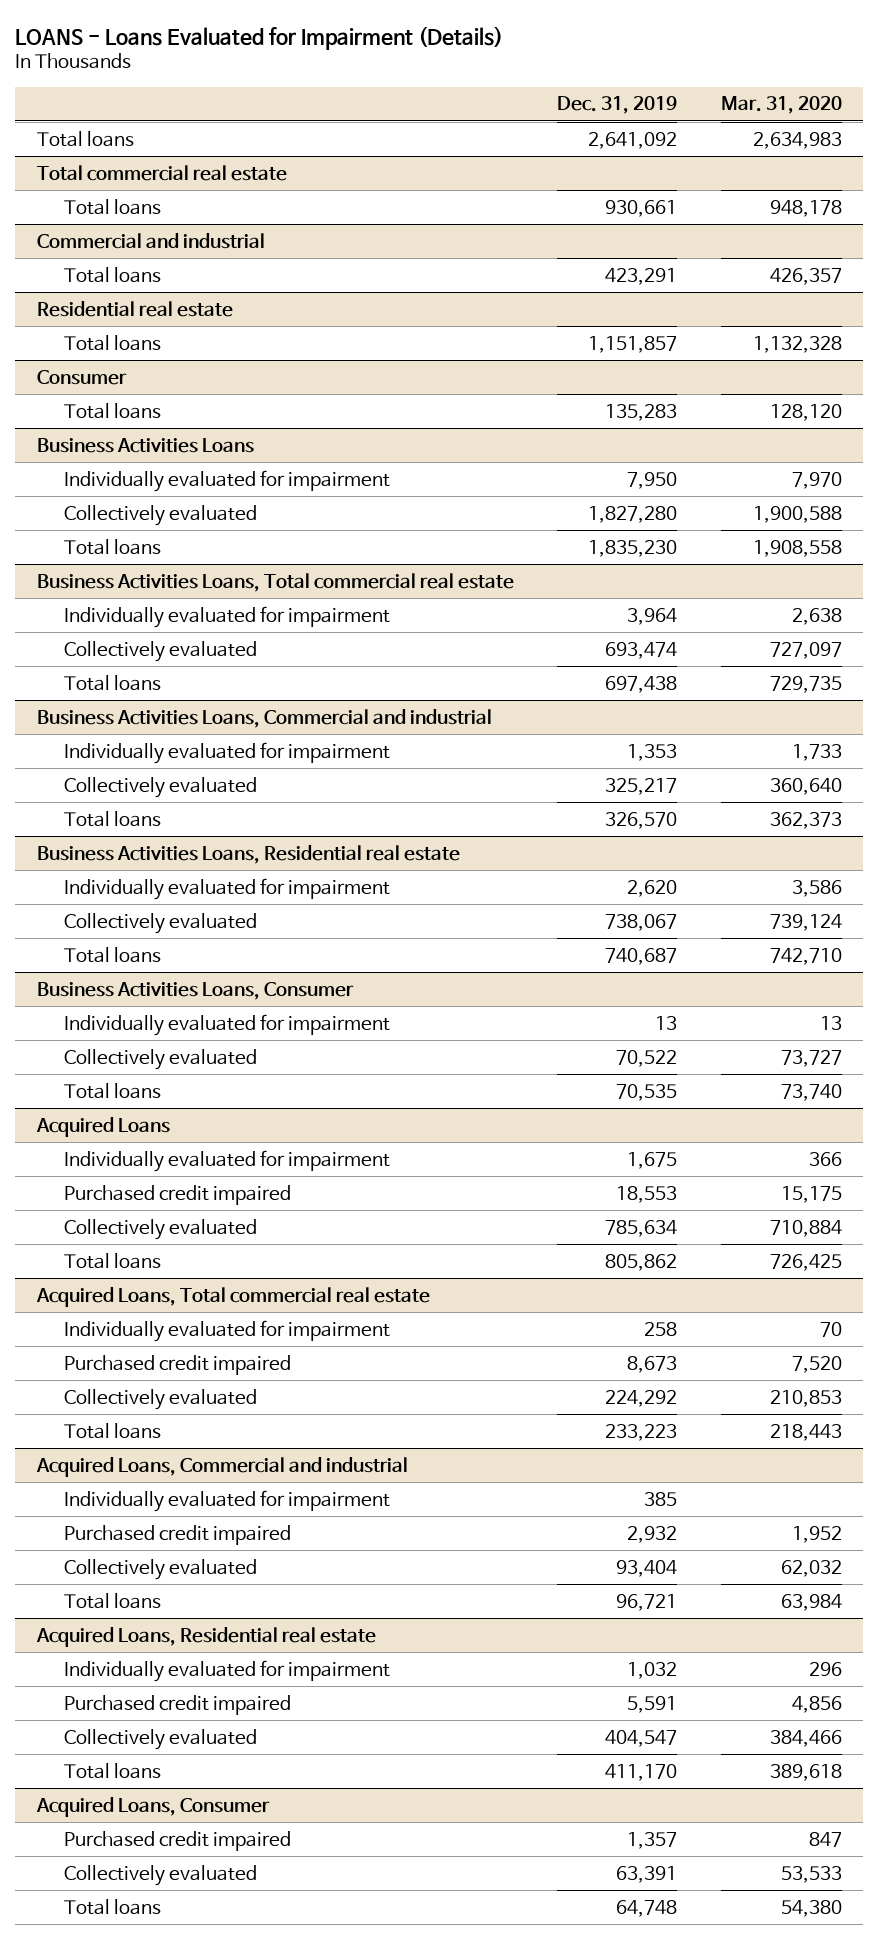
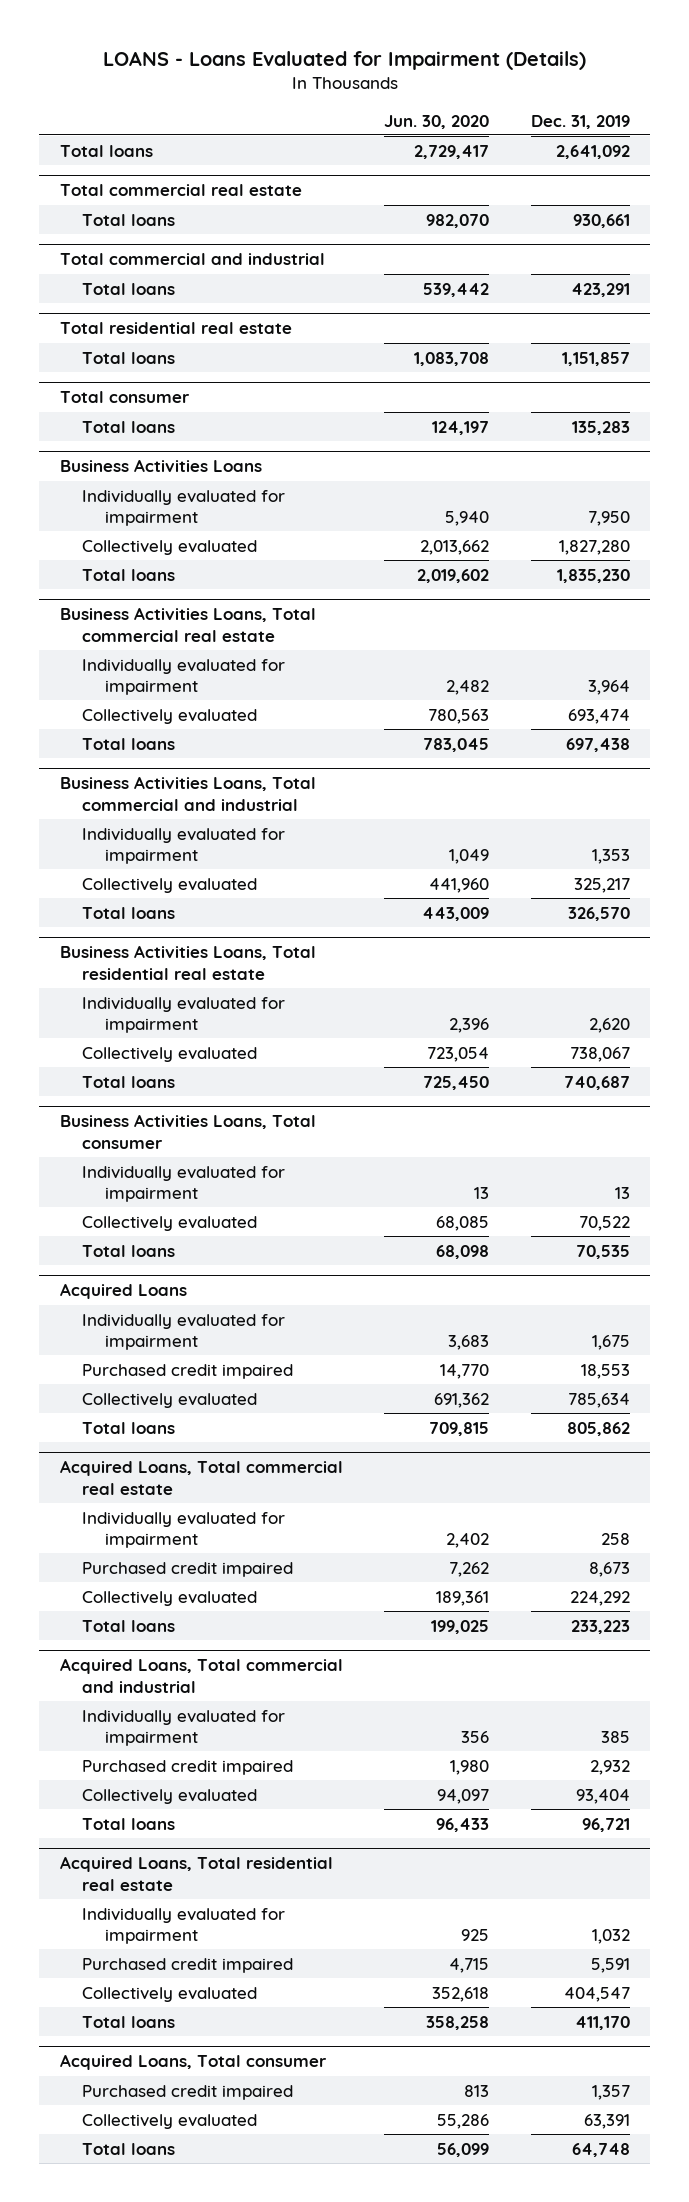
[720,96,842,115] Mar. 31, 2020 -> none
none -> [384,114,490,129] Jun. 30, 2020
[36,232,265,249] Commercial and industrial -> [59,253,325,266] Total commercial and industrial
[36,300,233,317] Residential real estate -> [59,322,292,335] Total residential real estate
[36,369,127,385] Consumer -> [59,391,190,404] Total consumer
[36,708,492,728] Business Activities Loans, Commercial and industrial -> [59,776,316,811] Business Activities Loans, Total commercial and industrial
[36,844,460,864] Business Activities Loans, Residential real estate -> [59,945,316,980] Business Activities Loans, Total residential real estate
[36,981,354,1000] Business Activities Loans, Consumer -> [59,1114,316,1149] Business Activities Loans, Total consumer
[35,1456,408,1477] Acquired Loans, Commercial and industrial -> [59,1658,343,1693] Acquired Loans, Total commercial and industrial
[35,1626,376,1647] Acquired Loans, Residential real estate -> [59,1856,333,1891] Acquired Loans, Total residential real estate
[35,1796,270,1817] Acquired Loans, Consumer -> [59,2054,327,2071] Acquired Loans, Total consumer

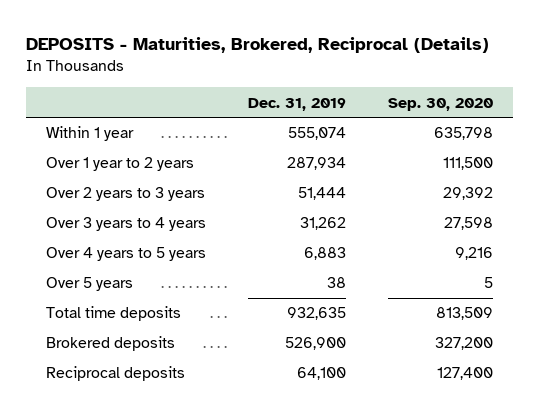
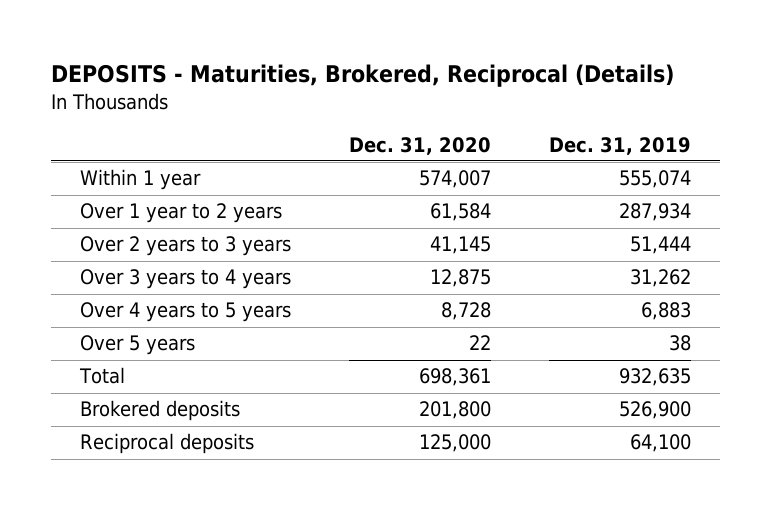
[387,97,493,111] Sep. 30, 2020 -> none
none -> [349,136,492,155] Dec. 31, 2020
[46,306,182,322] Total time deposits -> [79,367,126,385] Total

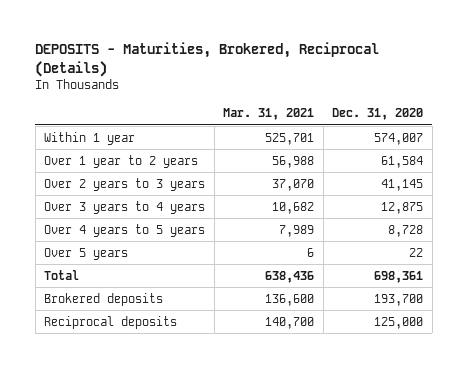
[549,136,692,155] Dec. 31, 2019 -> none
none -> [223,108,315,121] Mar. 31, 2021
[419,401,492,420] 201,800 -> [374,293,424,306] 193,700

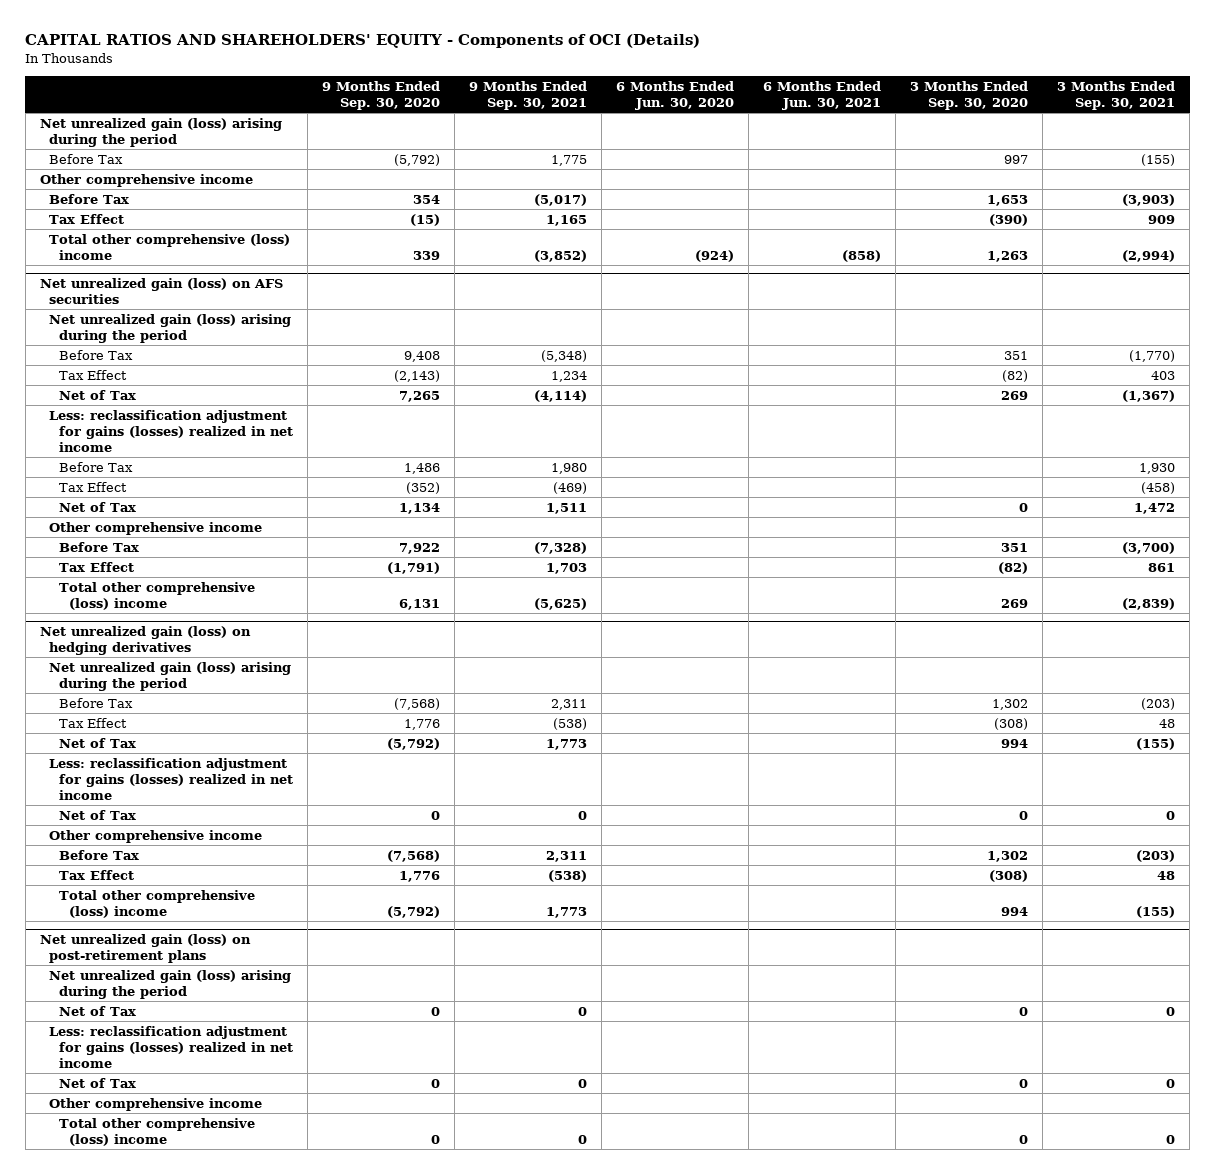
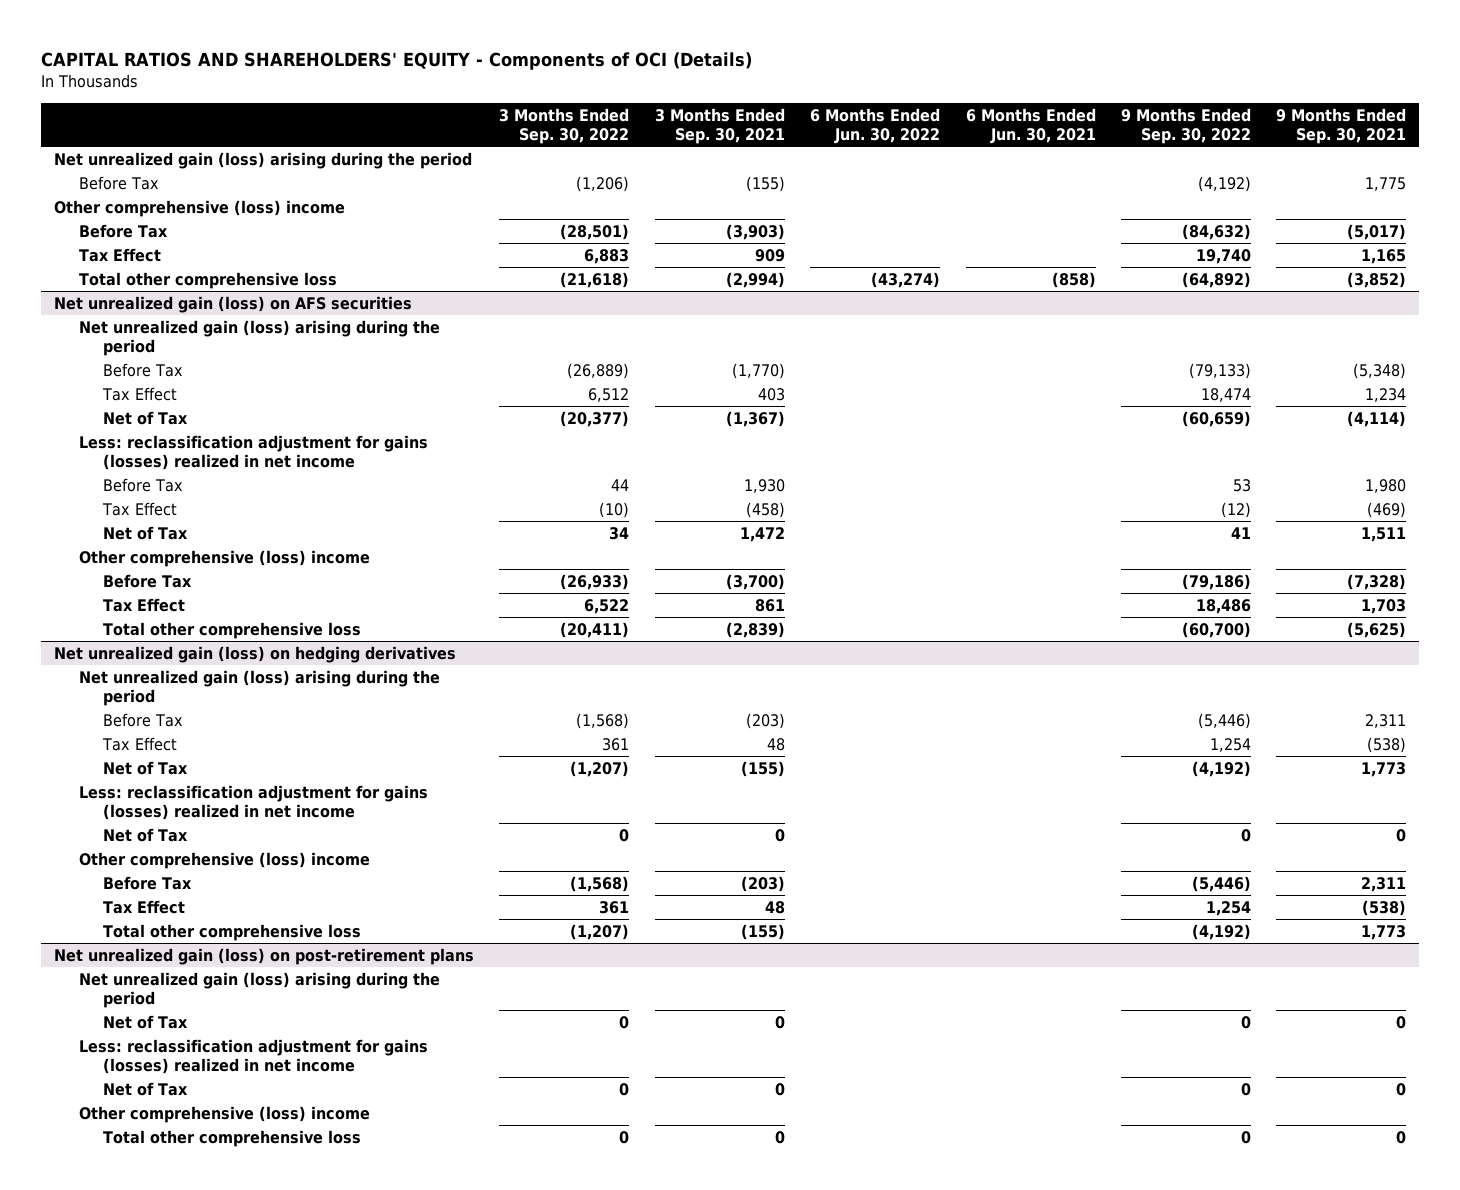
[322,81,441,111] 9 Months Ended Sep. 30, 2020 -> none
[616,81,735,111] 6 Months Ended Jun. 30, 2020 -> none
[910,81,1029,111] 3 Months Ended Sep. 30, 2020 -> none
none -> [499,107,630,145] 3 Months Ended Sep. 30, 2022
none -> [810,107,941,145] 6 Months Ended Jun. 30, 2022
none -> [1120,107,1251,145] 9 Months Ended Sep. 30, 2022
[39,173,253,187] Other comprehensive income -> [54,199,346,217] Other comprehensive (loss) income
[49,233,291,260] Total other comprehensive (loss) income -> [78,271,337,289] Total other comprehensive loss
[49,521,263,535] Other comprehensive income -> [78,549,370,567] Other comprehensive (loss) income
[59,581,256,610] Total other comprehensive (loss) income -> [103,621,362,639] Total other comprehensive loss
[49,829,263,843] Other comprehensive income -> [78,851,370,869] Other comprehensive (loss) income
[59,889,256,918] Total other comprehensive (loss) income -> [103,923,362,941] Total other comprehensive loss
[49,1097,263,1111] Other comprehensive income -> [78,1105,370,1123] Other comprehensive (loss) income
[59,1117,256,1146] Total other comprehensive (loss) income -> [103,1129,362,1147] Total other comprehensive loss

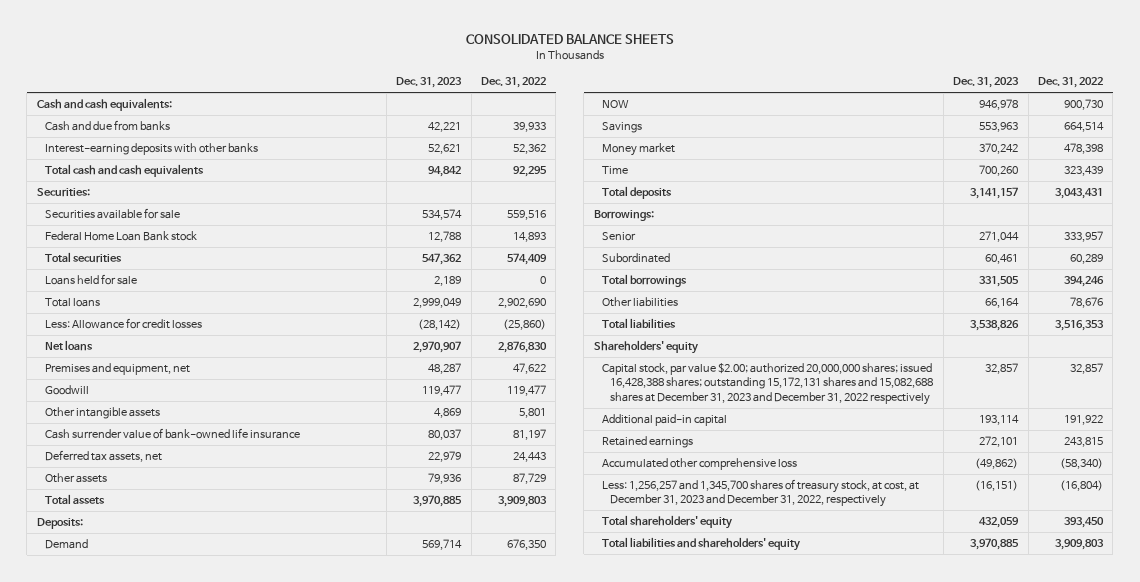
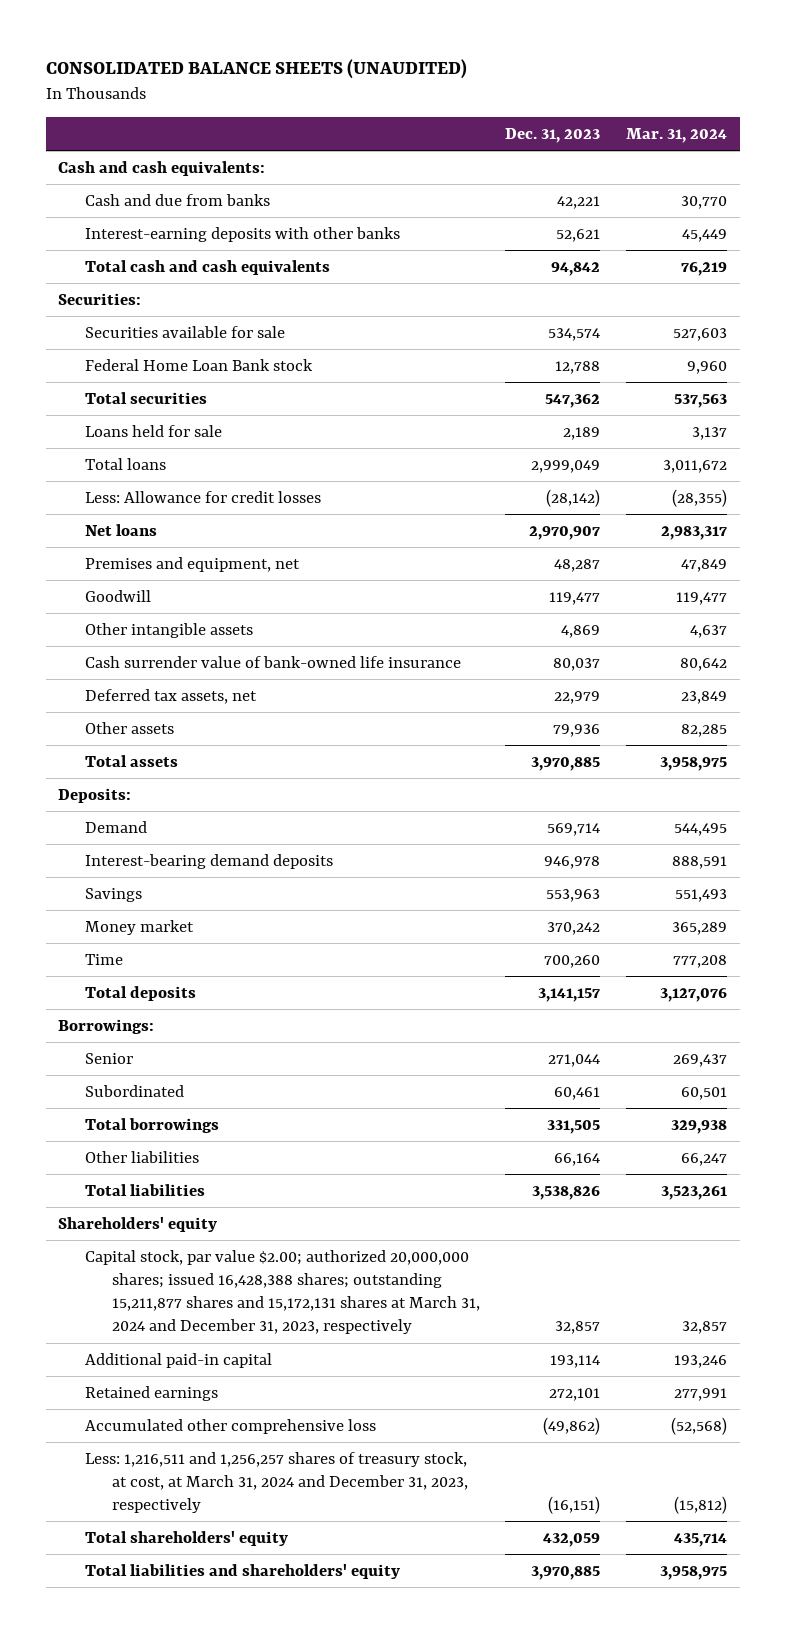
[465,33,674,44] CONSOLIDATED BALANCE SHEETS -> [45,59,467,80] CONSOLIDATED BALANCE SHEETS (UNAUDITED)
[480,77,546,89] Dec. 31, 2022 -> none
none -> [625,127,727,143] Mar. 31, 2024
[601,99,629,108] NOW -> [85,853,334,869] Interest-bearing demand deposits
[601,362,934,405] Capital stock, par value $2.00; authorized 20,000,000 shares; issued 16,428,388 shares; outstanding 15,172,131 shares and 15,082,688 shares at December 31, 2023 and December 31, 2022 respectively -> [85,1249,480,1335] Capital stock, par value $2.00; authorized 20,000,000 shares; issued 16,428,388 shares; outstanding 15,211,877 shares and 15,172,131 shares at March 31, 2024 and December 31, 2023, respectively
[601,478,919,508] Less: 1,256,257 and 1,345,700 shares of treasury stock, at cost, at December 31, 2023 and December 31, 2022, respectively -> [85,1451,468,1514] Less: 1,216,511 and 1,256,257 shares of treasury stock, at cost, at March 31, 2024 and December 31, 2023, respectively

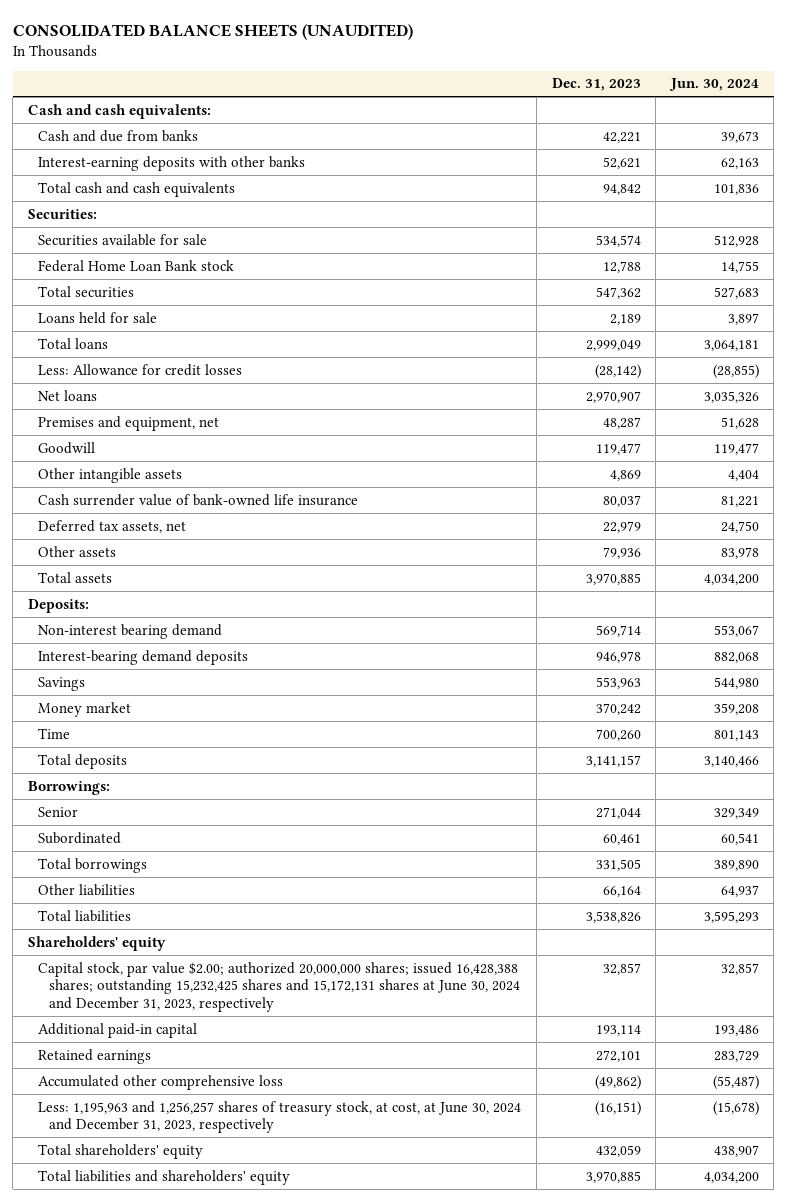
[625,127,727,143] Mar. 31, 2024 -> none
none -> [668,78,759,92] Jun. 30, 2024
[85,820,148,833] Demand -> [38,623,223,639] Non-interest bearing demand
[85,1249,480,1335] Capital stock, par value $2.00; authorized 20,000,000 shares; issued 16,428,388 shares; outstanding 15,211,877 shares and 15,172,131 shares at March 31, 2024 and December 31, 2023, respectively -> [38,961,521,1013] Capital stock, par value $2.00; authorized 20,000,000 shares; issued 16,428,388 shares; outstanding 15,232,425 shares and 15,172,131 shares at June 30, 2024 and December 31, 2023, respectively
[85,1451,468,1514] Less: 1,216,511 and 1,256,257 shares of treasury stock, at cost, at March 31, 2024 and December 31, 2023, respectively -> [38,1100,522,1134] Less: 1,195,963 and 1,256,257 shares of treasury stock, at cost, at June 30, 2024 and December 31, 2023, respectively

